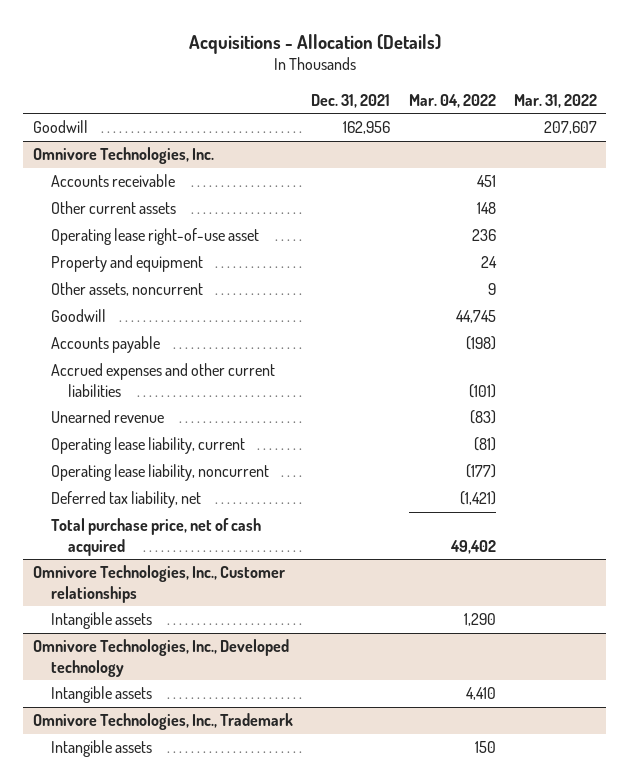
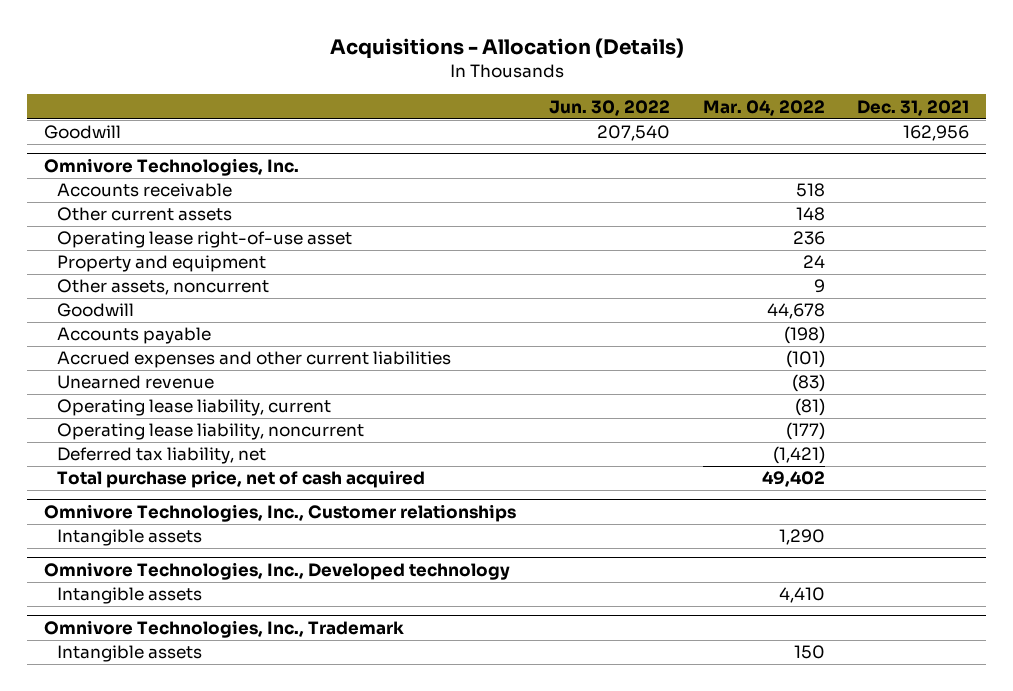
[514,93,598,108] Mar. 31, 2022 -> none
none -> [548,99,670,116] Jun. 30, 2022
[476,175,496,188] 451 -> [795,183,825,198] 518
[455,310,496,324] 44,745 -> [766,303,825,320] 44,678

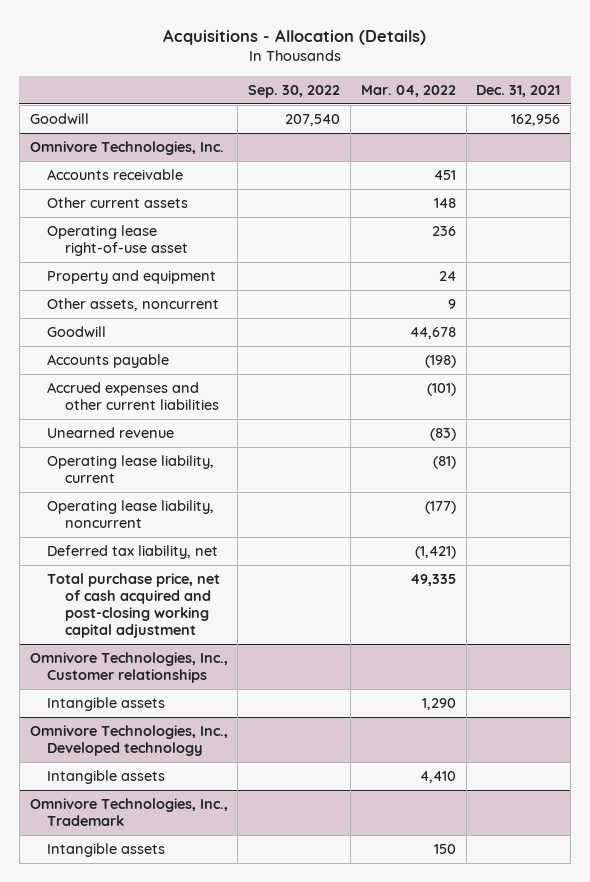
[548,99,670,116] Jun. 30, 2022 -> none
none -> [248,85,341,99] Sep. 30, 2022
[795,183,825,198] 518 -> [433,170,456,181] 451
[56,470,425,489] Total purchase price, net of cash acquired -> [47,573,221,638] Total purchase price, net of cash acquired and post-closing working capital adjustment
[761,471,825,488] 49,402 -> [409,574,456,587] 49,335

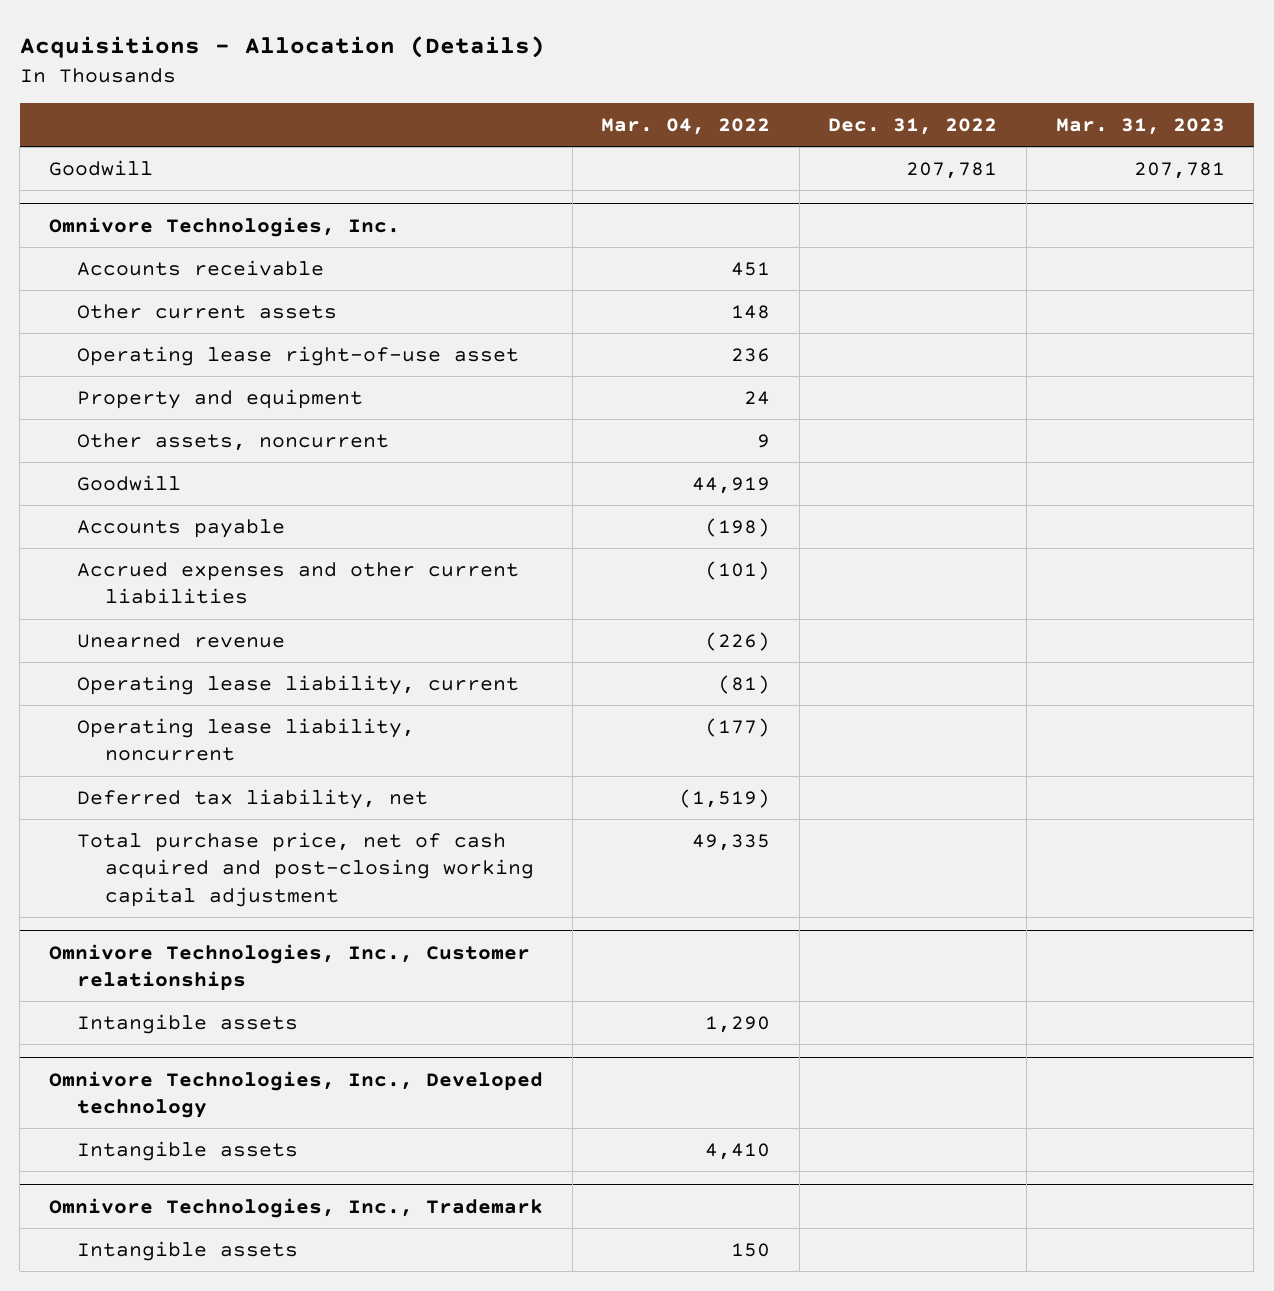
[248,85,341,99] Sep. 30, 2022 -> none
[476,85,561,98] Dec. 31, 2021 -> none
none -> [828,117,998,135] Dec. 31, 2022
none -> [1055,117,1225,135] Mar. 31, 2023
[409,327,456,340] 44,678 -> [692,476,771,494] 44,919
[429,428,456,442] (83) -> [705,631,771,651] (226)
[414,546,456,560] (1,421) -> [679,788,771,808] (1,519)

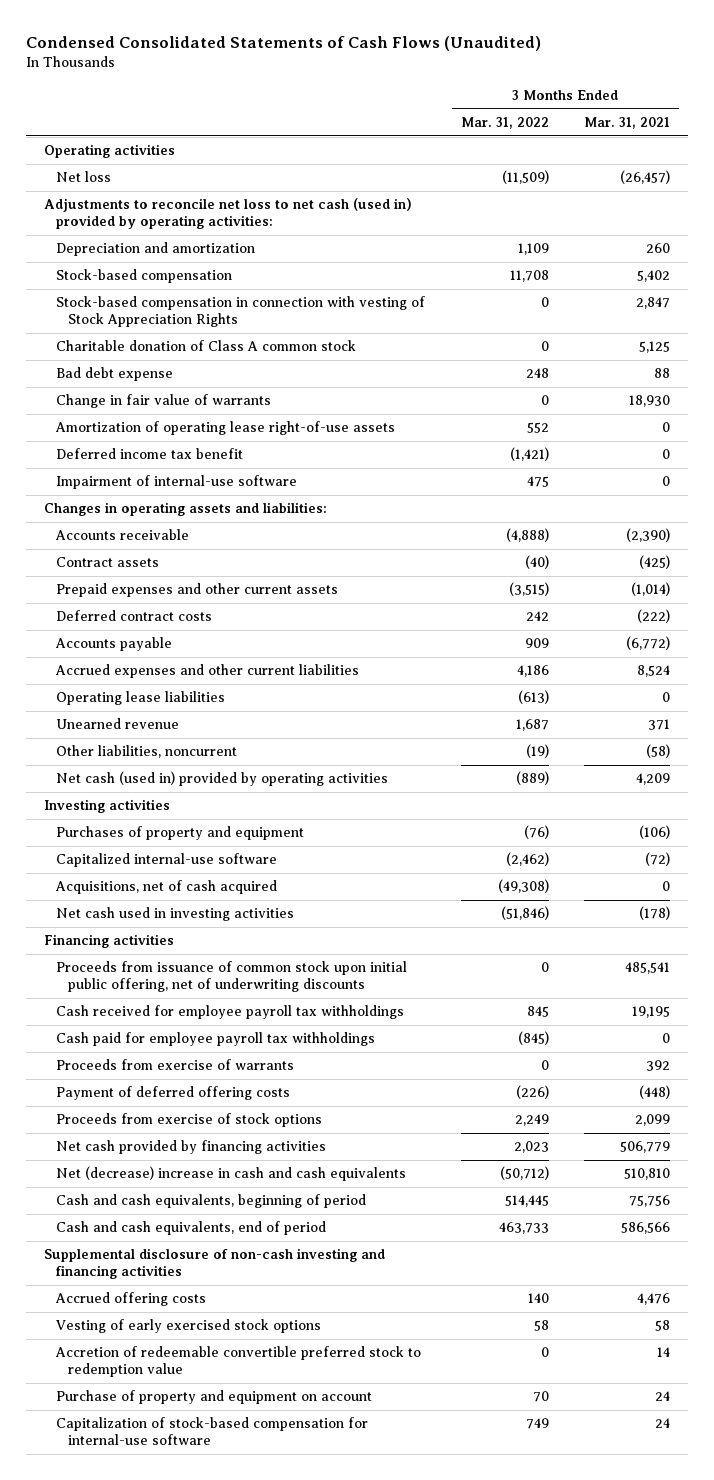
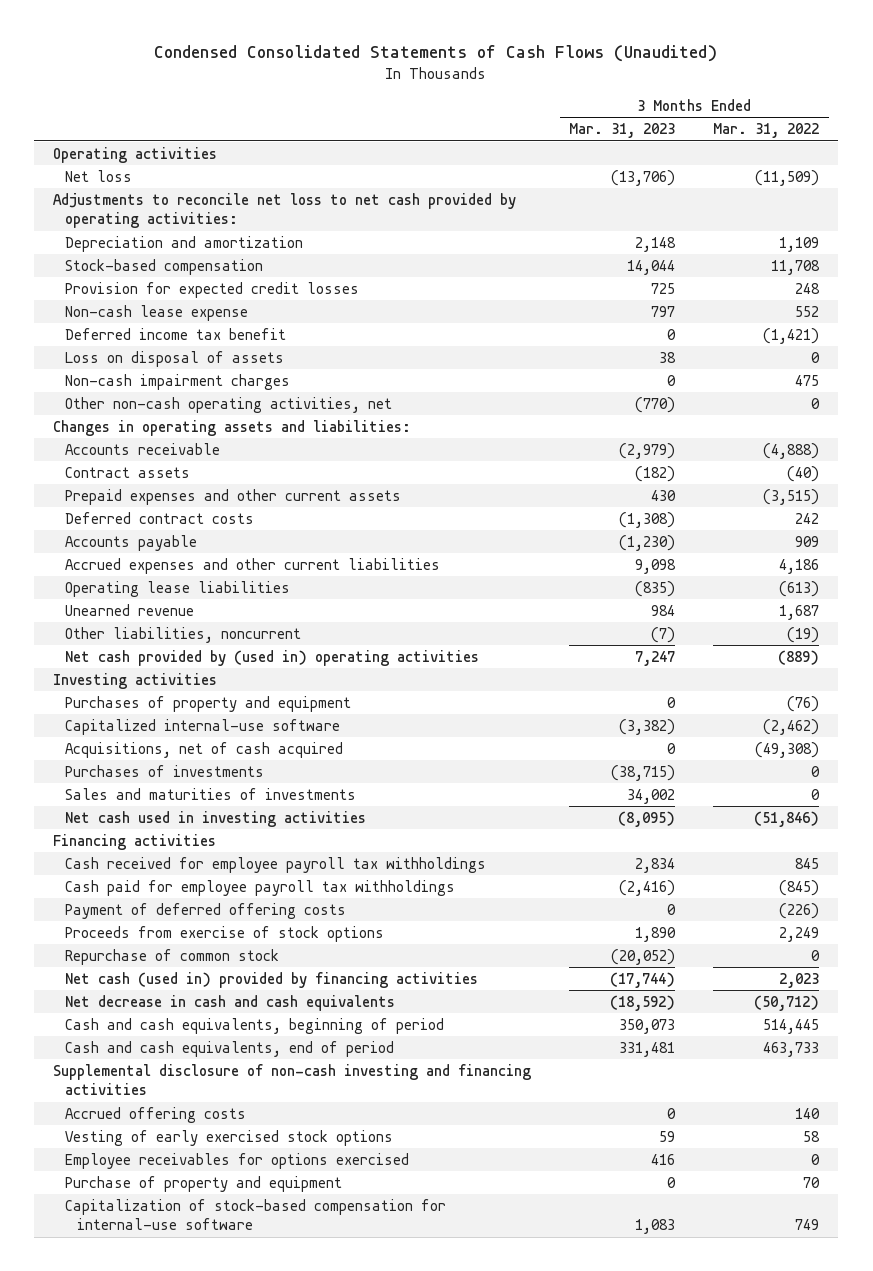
[584,117,671,130] Mar. 31, 2021 -> none
none -> [569,123,676,139] Mar. 31, 2023
[43,198,412,230] Adjustments to reconcile net loss to net cash (used in) provided by operating activities: -> [53,192,517,229] Adjustments to reconcile net loss to net cash provided by operating activities:
[56,296,426,328] Stock-based compensation in connection with vesting of Stock Appreciation Rights -> none
[56,340,357,352] Charitable donation of Class A common stock -> none
[56,394,272,409] Change in fair value of warrants -> none
[56,367,174,382] Bad debt expense -> [65,281,360,298] Provision for expected credit losses
[55,421,396,436] Amortization of operating lease right-of-use assets -> [65,304,249,321] Non-cash lease expense
none -> [65,350,285,367] Loss on disposal of assets
[56,475,298,490] Impairment of internal-use software -> [65,373,291,390] Non-cash impairment charges
none -> [65,396,393,413] Other non-cash operating activities, net
[56,771,389,787] Net cash (used in) provided by operating activities -> [65,649,480,666] Net cash provided by (used in) operating activities
none -> [65,764,265,777] Purchases of investments
none -> [65,787,357,800] Sales and maturities of investments
[56,961,408,993] Proceeds from issuance of common stock upon initial public offering, net of underwriting discounts -> none
[56,1059,295,1071] Proceeds from exercise of warrants -> none
none -> [65,948,280,965] Repurchase of common stock
[56,1140,327,1155] Net cash provided by financing activities -> [65,971,479,988] Net cash (used in) provided by financing activities
[56,1166,407,1182] Net (decrease) increase in cash and cash equivalents -> [65,994,396,1011] Net decrease in cash and cash equivalents
[55,1346,422,1378] Accretion of redeemable convertible preferred stock to redemption value -> none
none -> [65,1152,410,1169] Employee receivables for options exercised
[56,1390,373,1405] Purchase of property and equipment on account -> [65,1175,343,1192] Purchase of property and equipment

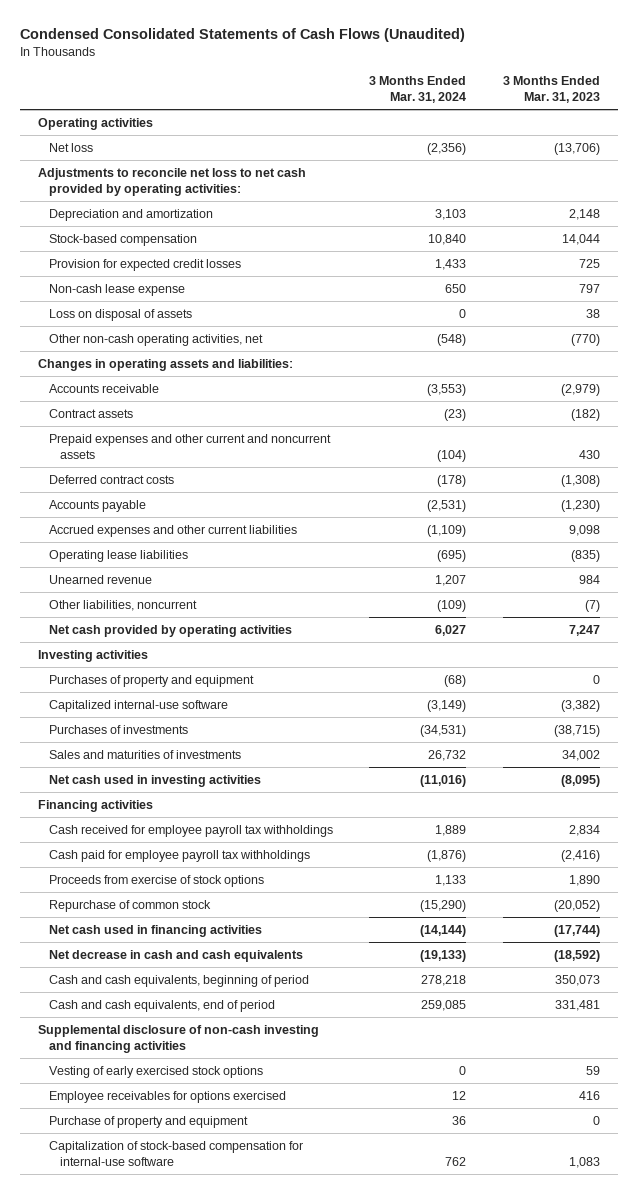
[713,123,820,139] Mar. 31, 2022 -> none
none -> [369,76,467,104] 3 Months Ended Mar. 31, 2024
[65,327,287,340] Deferred income tax benefit -> none
[65,373,291,390] Non-cash impairment charges -> none
[65,488,402,505] Prepaid expenses and other current assets -> [48,433,331,459] Prepaid expenses and other current and noncurrent assets
[65,649,480,666] Net cash provided by (used in) operating activities -> [48,624,292,637] Net cash provided by operating activities
[65,741,344,758] Acquisitions, net of cash acquired -> none
[65,902,347,919] Payment of deferred offering costs -> none
[65,971,479,988] Net cash (used in) provided by financing activities -> [48,924,262,937] Net cash used in financing activities
[65,1106,247,1123] Accrued offering costs -> none

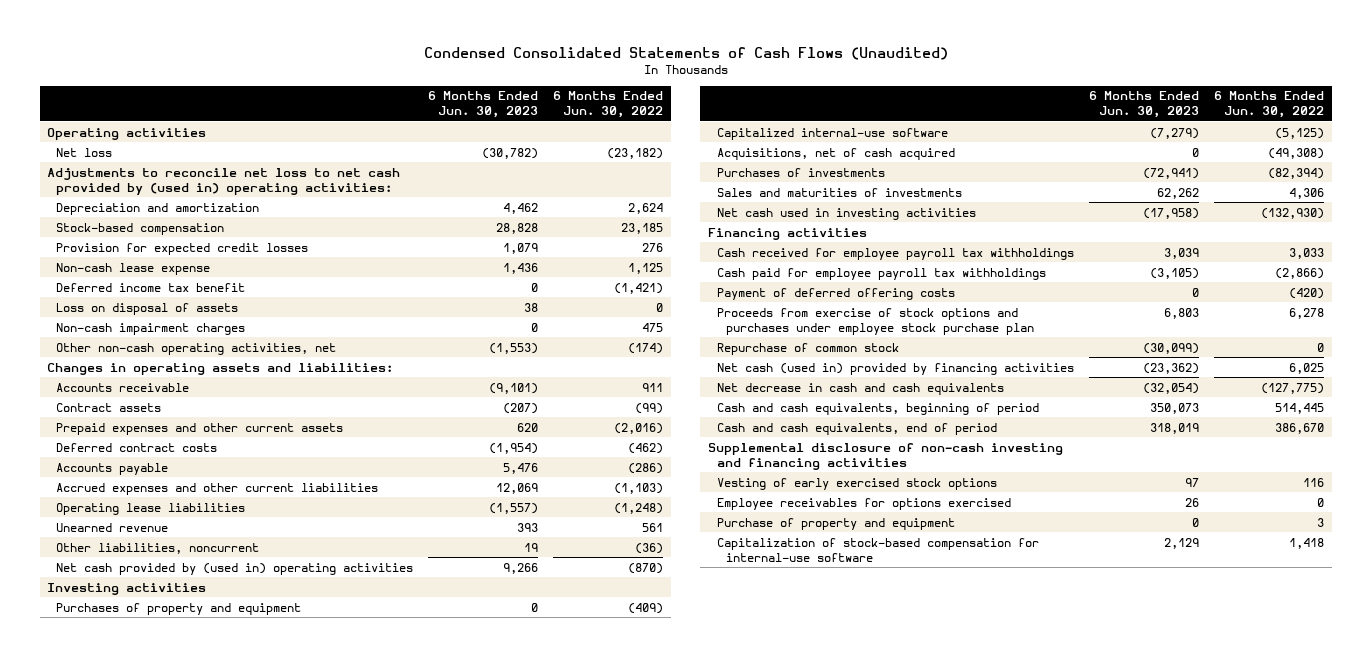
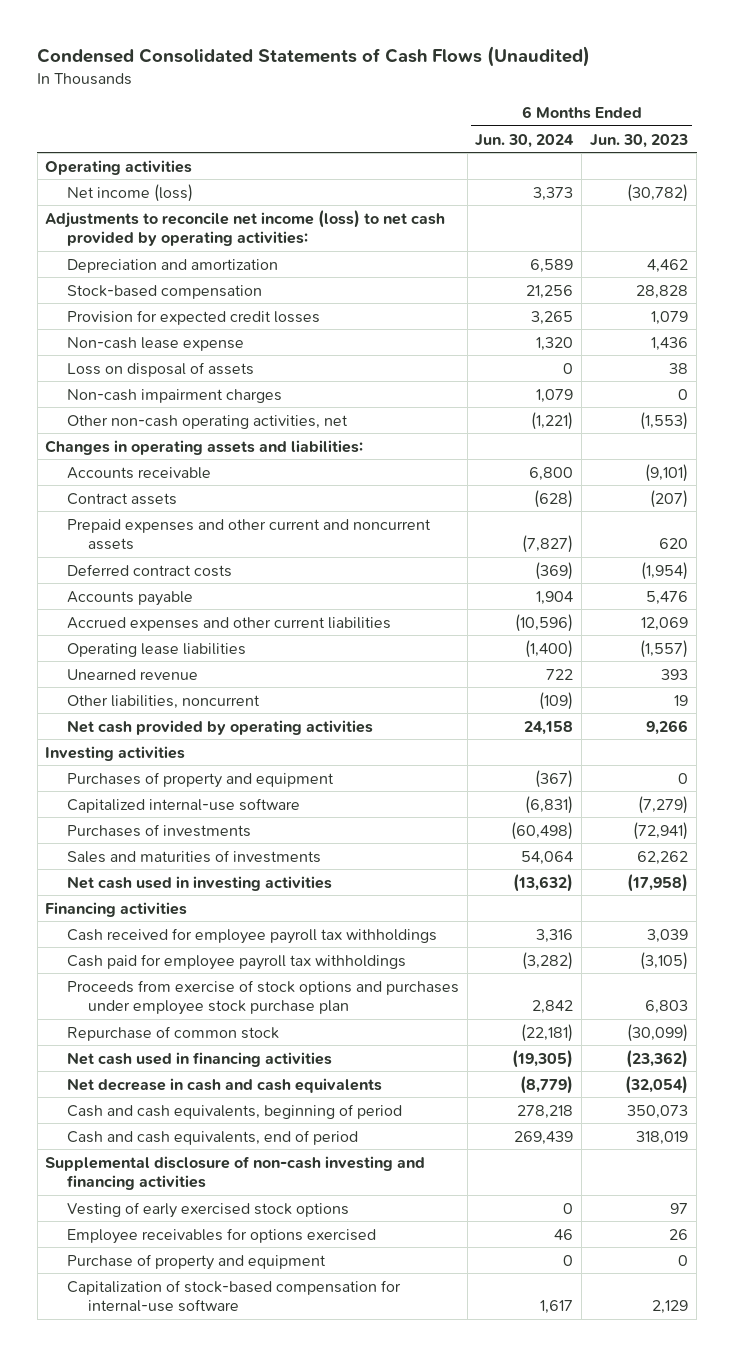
[553,91,664,119] 6 Months Ended Jun. 30, 2022 -> none
none -> [475,133,575,148] Jun. 30, 2024
[56,147,113,157] Net loss -> [66,183,193,202] Net income (loss)
[47,167,401,195] Adjustments to reconcile net loss to net cash provided by (used in) operating activities: -> [45,209,446,247] Adjustments to reconcile net income (loss) to net cash provided by operating activities:
[56,282,246,292] Deferred income tax benefit -> none
[56,422,344,435] Prepaid expenses and other current assets -> [66,518,431,551] Prepaid expenses and other current and noncurrent assets
[56,562,414,575] Net cash provided by (used in) operating activities -> [66,719,373,735] Net cash provided by operating activities
[716,147,955,160] Acquisitions, net of cash acquired -> none
[716,287,955,300] Payment of deferred offering costs -> none
[716,362,1074,375] Net cash (used in) provided by financing activities -> [66,1051,332,1067] Net cash used in financing activities

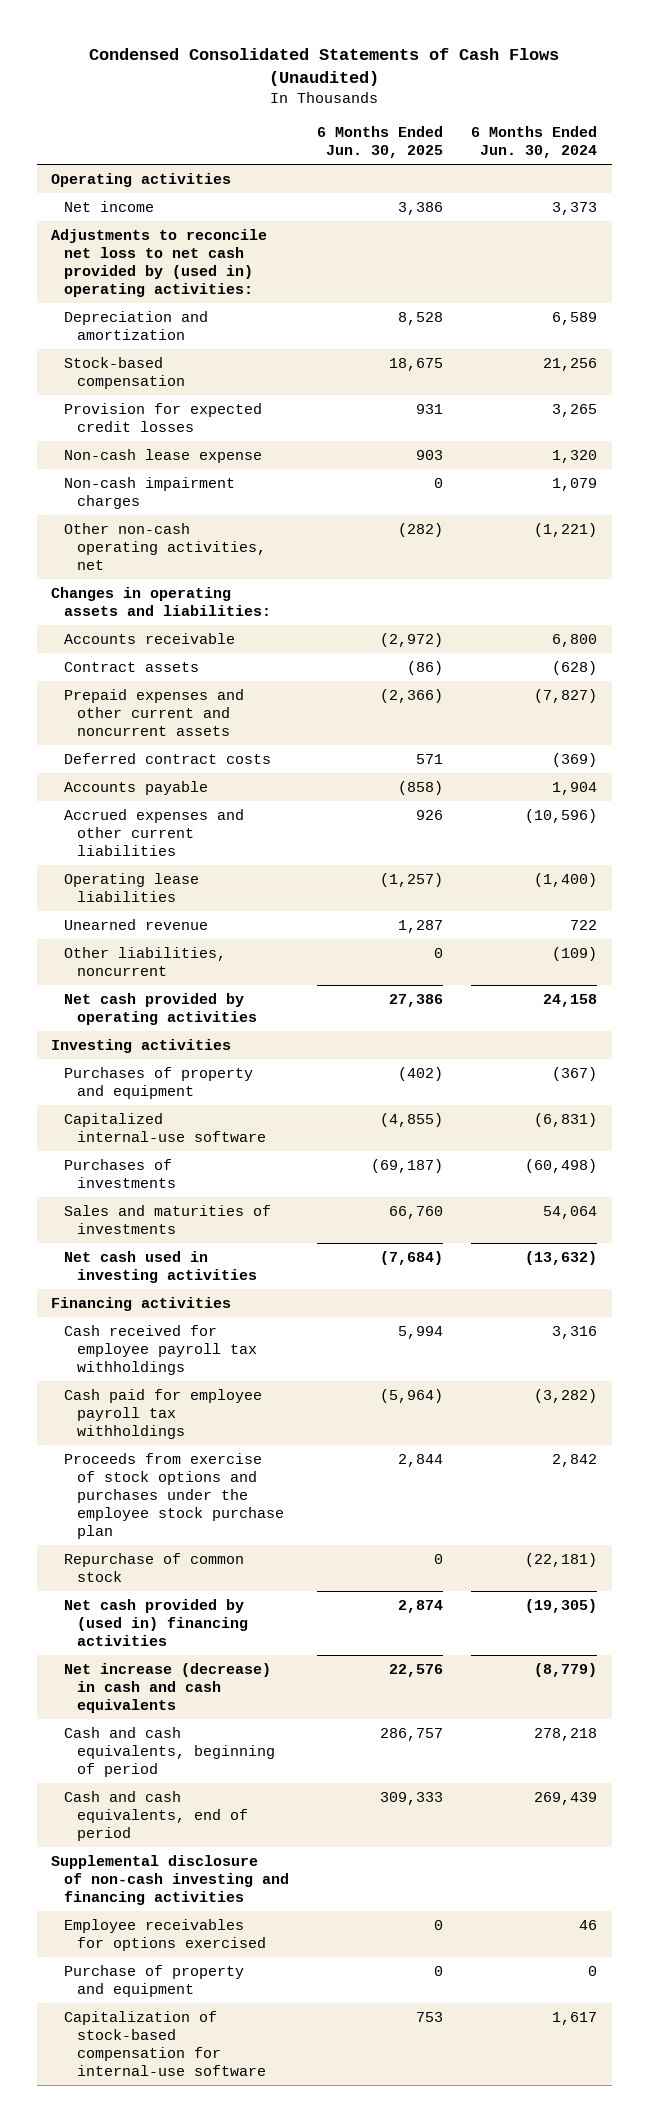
[590,133,689,148] Jun. 30, 2023 -> none
none -> [317,126,444,159] 6 Months Ended Jun. 30, 2025
[66,183,193,202] Net income (loss) -> [63,200,154,212] Net income
[45,209,446,247] Adjustments to reconcile net income (loss) to net cash provided by operating activities: -> [50,228,267,297] Adjustments to reconcile net loss to net cash provided by (used in) operating activities:
[66,361,254,377] Loss on disposal of assets -> none
[66,979,459,1016] Proceeds from exercise of stock options and purchases under employee stock purchase plan -> [63,1452,284,1539] Proceeds from exercise of stock options and purchases under the employee stock purchase plan
[66,1051,332,1067] Net cash used in financing activities -> [63,1598,248,1646] Net cash provided by (used in) financing activities
[66,1077,382,1093] Net decrease in cash and cash equivalents -> [63,1662,271,1713] Net increase (decrease) in cash and cash equivalents
[66,1201,349,1218] Vesting of early exercised stock options -> none

